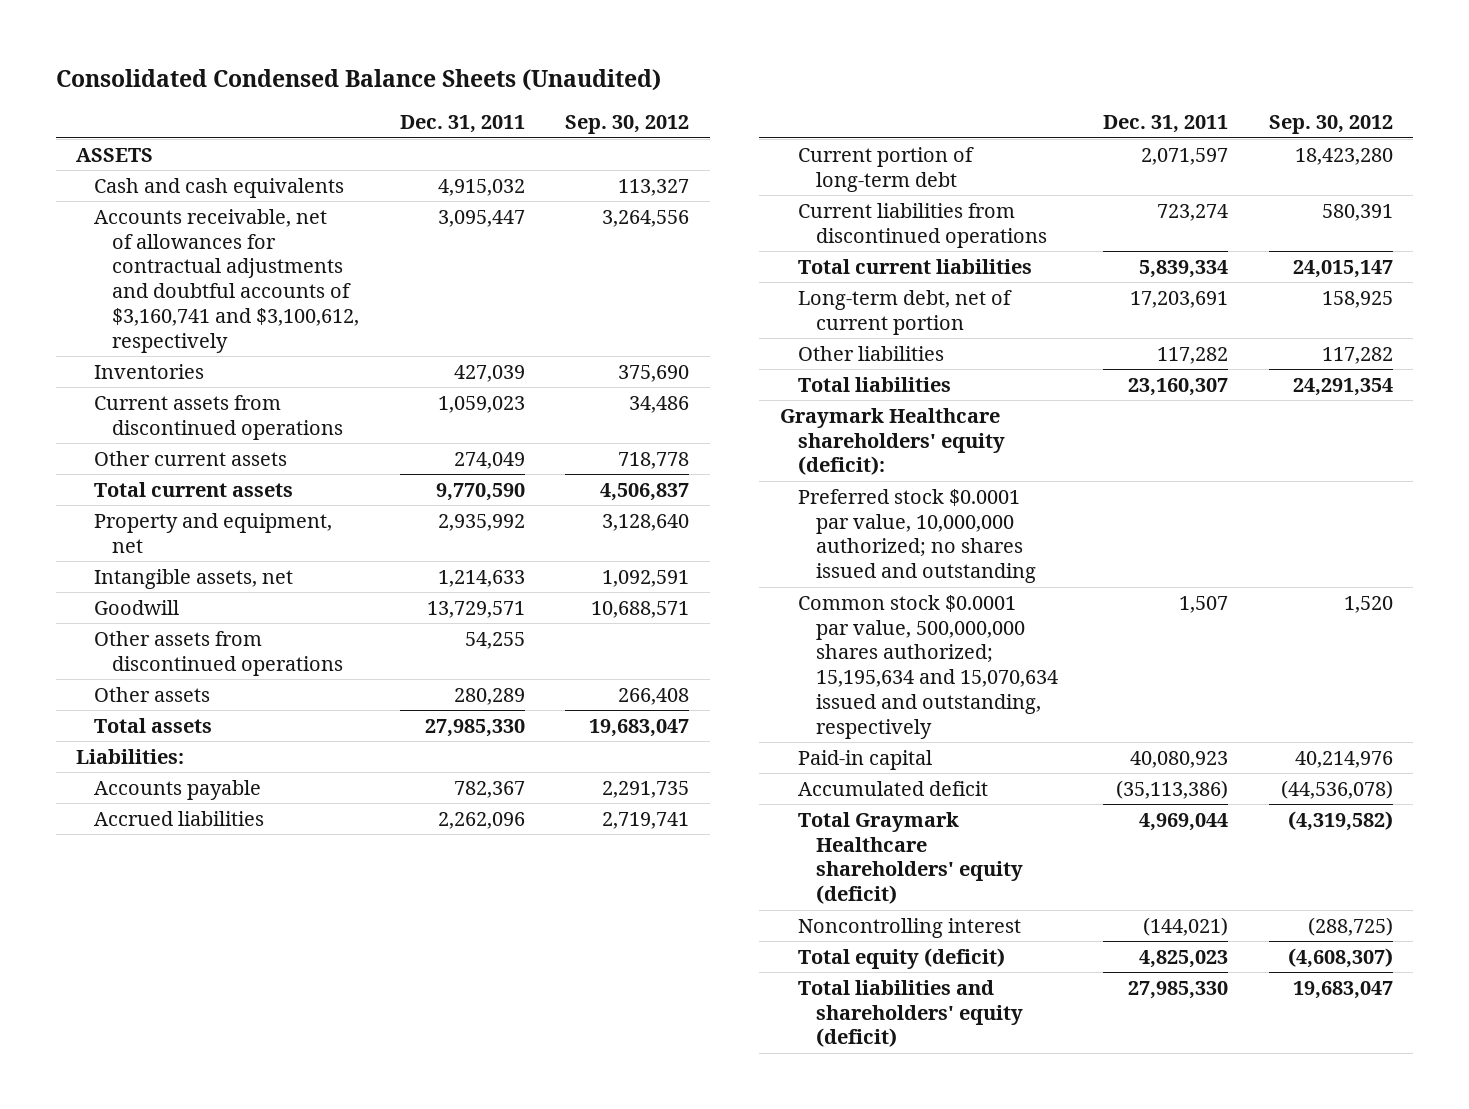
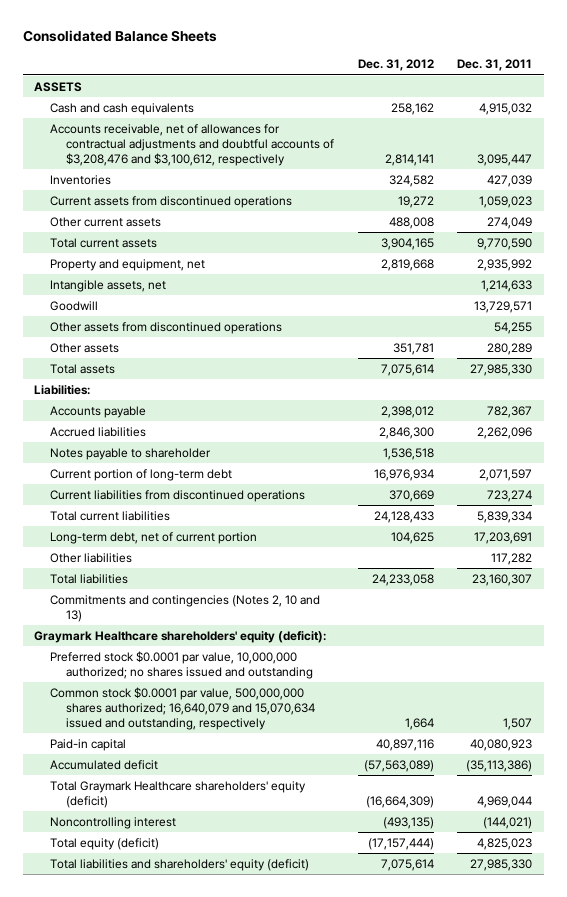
[55,68,661,91] Consolidated Condensed Balance Sheets (Unaudited) -> [22,30,217,43] Consolidated Balance Sheets
[565,115,690,135] Sep. 30, 2012 -> none
none -> [357,59,434,72] Dec. 31, 2012
[94,208,360,353] Accounts receivable, net of allowances for contractual adjustments and doubtful accounts of $3,160,741 and $3,100,612, respectively -> [50,124,335,166] Accounts receivable, net of allowances for contractual adjustments and doubtful accounts of $3,208,476 and $3,100,612, respectively
none -> [50,448,212,461] Notes payable to shareholder
none -> [50,595,321,622] Commitments and contingencies (Notes 2, 10 and 13)
[797,594,1058,739] Common stock $0.0001 par value, 500,000,000 shares authorized; 15,195,634 and 15,070,634 issued and outstanding, respectively -> [50,687,316,730] Common stock $0.0001 par value, 500,000,000 shares authorized; 16,640,079 and 15,070,634 issued and outstanding, respectively

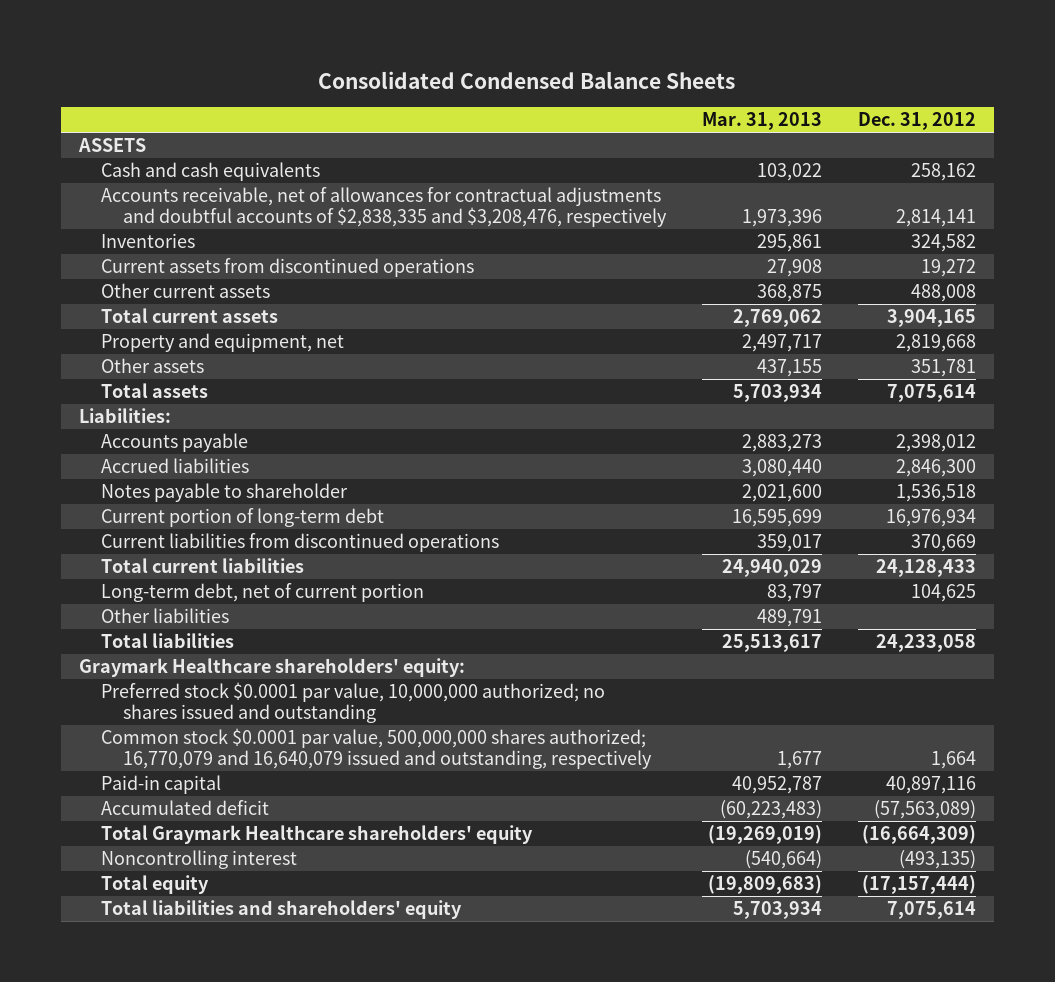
[22,30,217,43] Consolidated Balance Sheets -> [318,70,736,89] Consolidated Condensed Balance Sheets
[457,59,533,72] Dec. 31, 2011 -> none
none -> [702,112,823,131] Mar. 31, 2013
[50,124,335,166] Accounts receivable, net of allowances for contractual adjustments and doubtful accounts of $3,208,476 and $3,100,612, respectively -> [101,187,668,228] Accounts receivable, net of allowances for contractual adjustments and doubtful accounts of $2,838,335 and $3,208,476, respectively
[50,280,167,293] Intangible assets, net -> none
[50,301,99,312] Goodwill -> none
[50,322,283,335] Other assets from discontinued operations -> none
[50,595,321,622] Commitments and contingencies (Notes 2, 10 and 13) -> none
[34,631,327,644] Graymark Healthcare shareholders' equity (deficit): -> [78,658,465,678] Graymark Healthcare shareholders' equity:
[50,687,316,730] Common stock $0.0001 par value, 500,000,000 shares authorized; 16,640,079 and 15,070,634 issued and outstanding, respectively -> [101,728,653,770] Common stock $0.0001 par value, 500,000,000 shares authorized; 16,770,079 and 16,640,079 issued and outstanding, respectively
[50,781,307,808] Total Graymark Healthcare shareholders' equity (deficit) -> [101,825,534,845] Total Graymark Healthcare shareholders' equity
[50,838,160,851] Total equity (deficit) -> [101,875,210,895] Total equity
[50,859,310,872] Total liabilities and shareholders' equity (deficit) -> [101,900,463,920] Total liabilities and shareholders' equity

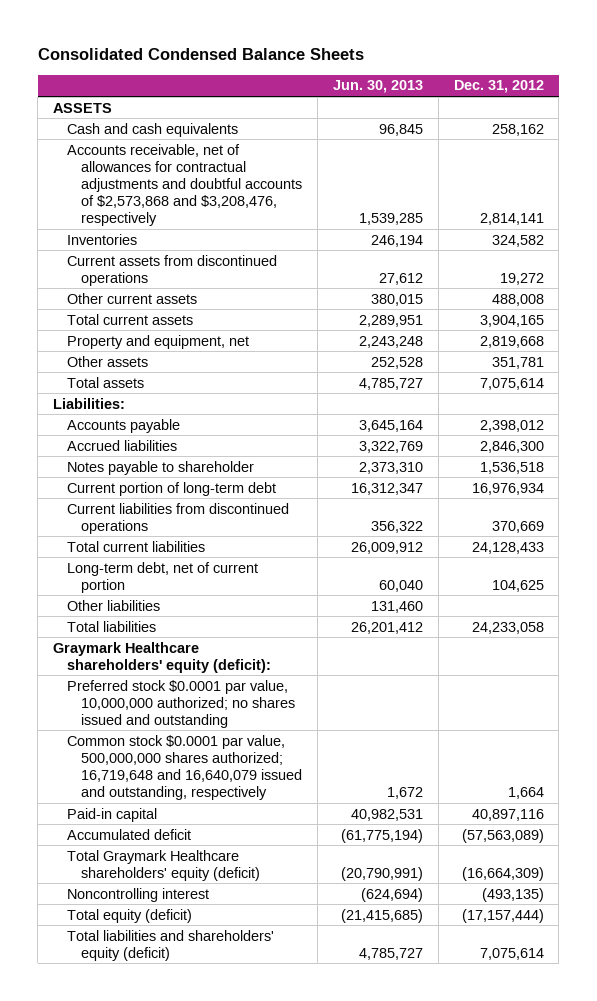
[702,112,823,131] Mar. 31, 2013 -> none
none -> [333,80,424,94] Jun. 30, 2013
[101,187,668,228] Accounts receivable, net of allowances for contractual adjustments and doubtful accounts of $2,838,335 and $3,208,476, respectively -> [67,143,303,226] Accounts receivable, net of allowances for contractual adjustments and doubtful accounts of $2,573,868 and $3,208,476, respectively
[78,658,465,678] Graymark Healthcare shareholders' equity: -> [53,641,272,673] Graymark Healthcare shareholders' equity (deficit):
[101,728,653,770] Common stock $0.0001 par value, 500,000,000 shares authorized; 16,770,079 and 16,640,079 issued and outstanding, respectively -> [67,734,303,800] Common stock $0.0001 par value, 500,000,000 shares authorized; 16,719,648 and 16,640,079 issued and outstanding, respectively
[101,825,534,845] Total Graymark Healthcare shareholders' equity -> [67,849,261,881] Total Graymark Healthcare shareholders' equity (deficit)
[101,875,210,895] Total equity -> [67,908,193,923] Total equity (deficit)
[101,900,463,920] Total liabilities and shareholders' equity -> [67,929,275,961] Total liabilities and shareholders' equity (deficit)

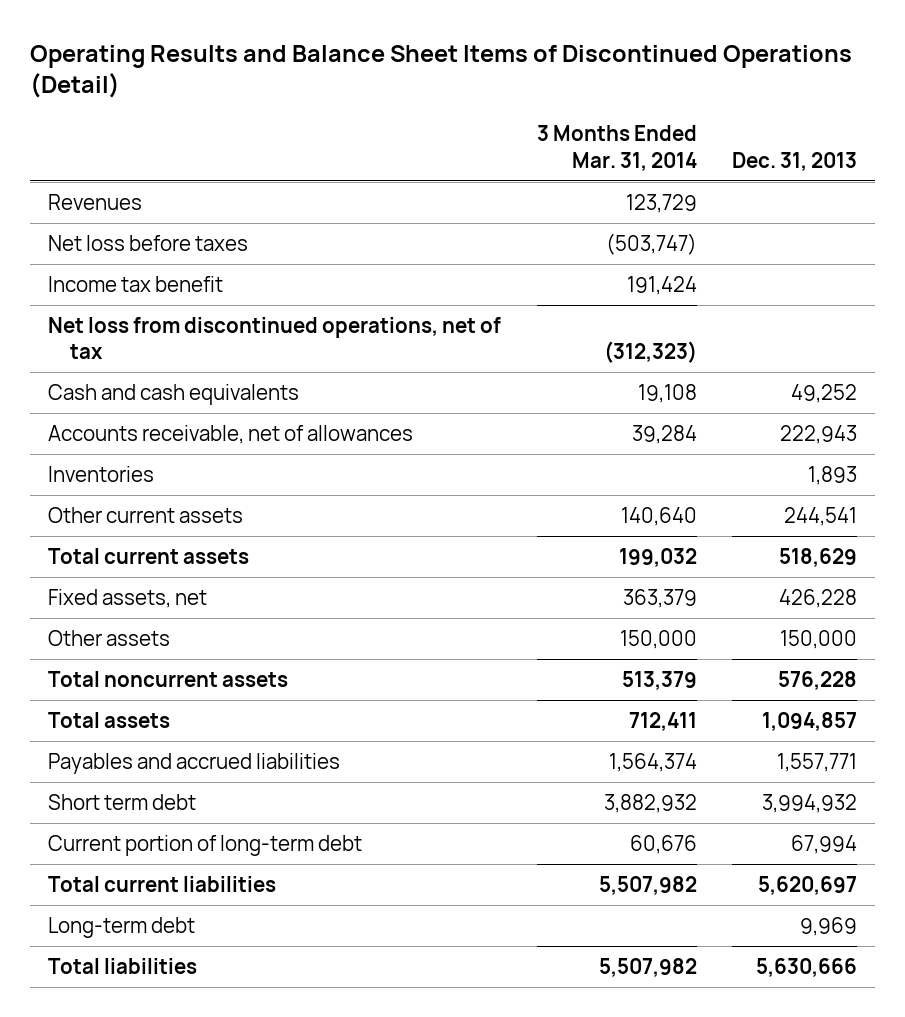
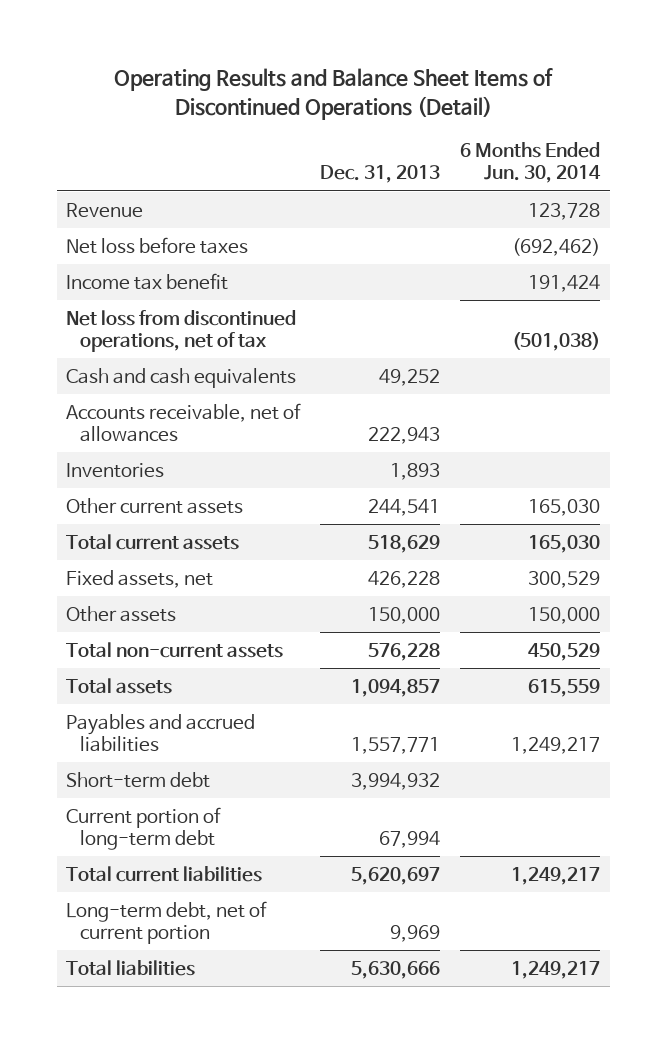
[536,125,697,171] 3 Months Ended Mar. 31, 2014 -> none
none -> [459,141,601,184] 6 Months Ended Jun. 30, 2014
[48,193,143,210] Revenues -> [66,202,144,218] Revenue
[48,670,289,687] Total noncurrent assets -> [66,641,284,658] Total non-current assets
[48,793,197,810] Short term debt -> [66,771,211,788] Short-term debt
[48,916,196,938] Long-term debt -> [66,900,268,944] Long-term debt, net of current portion

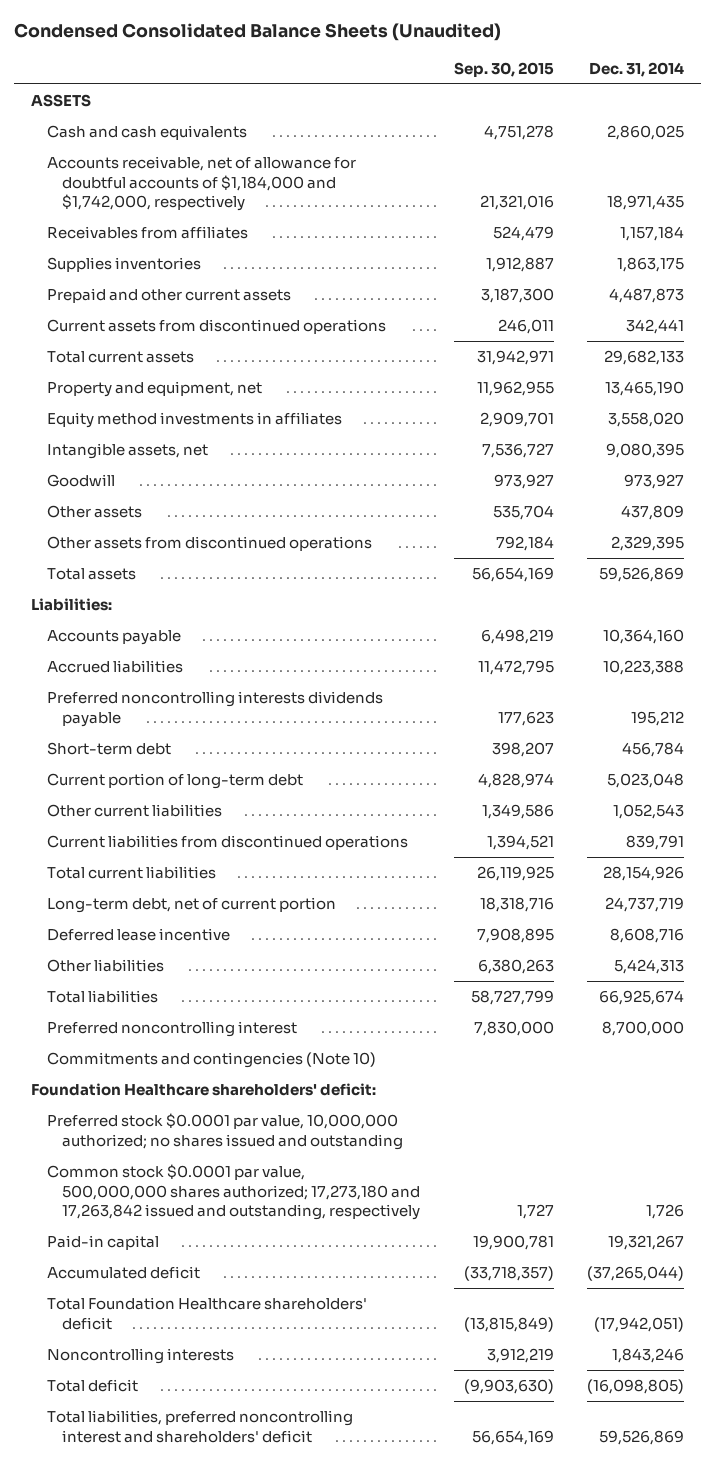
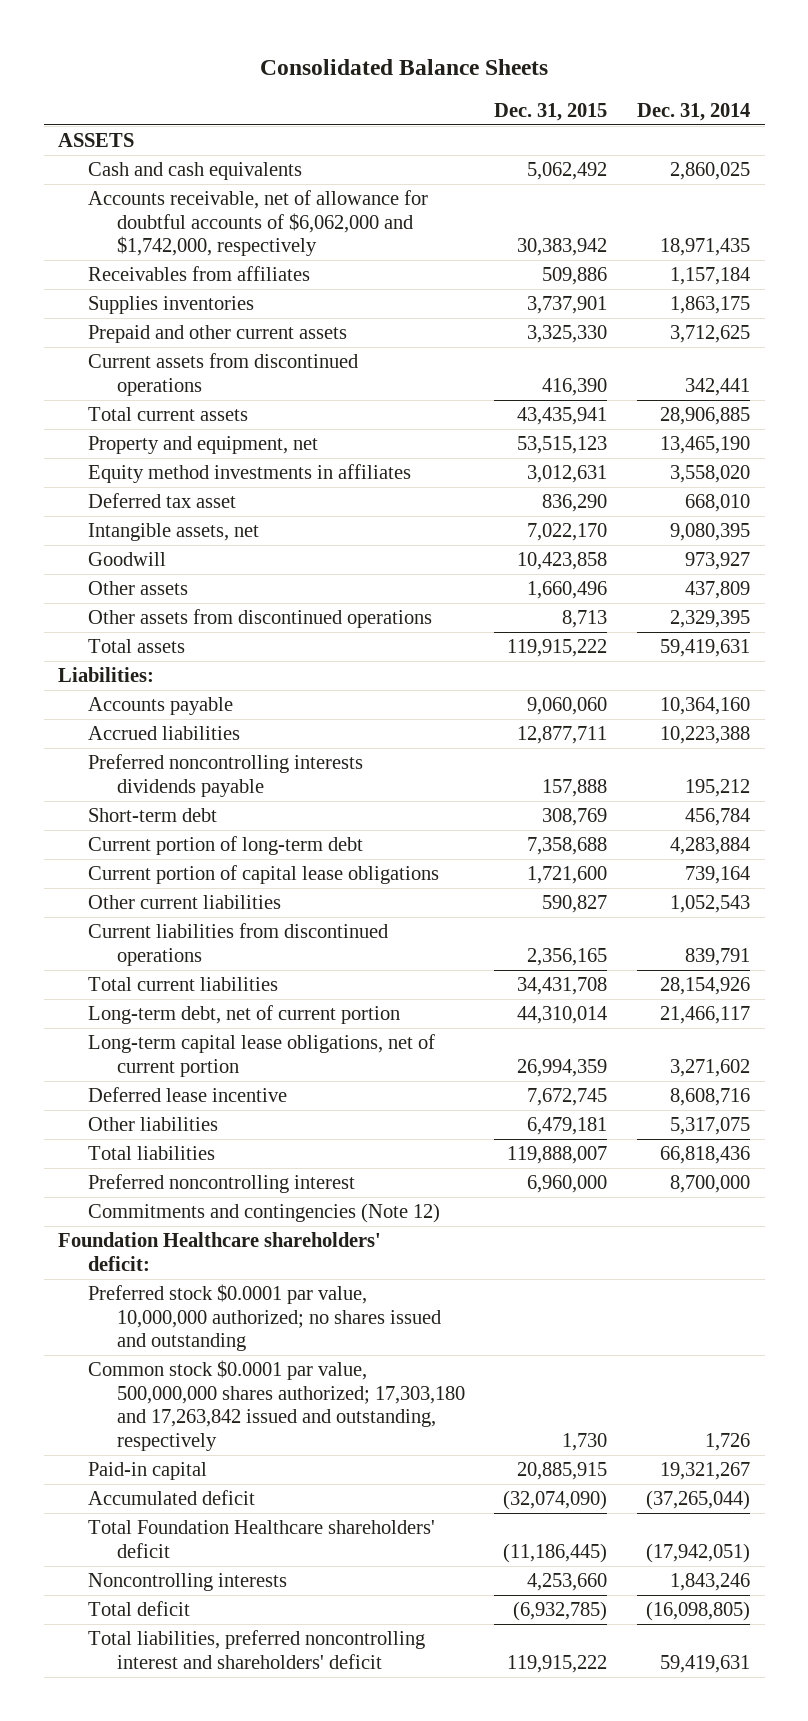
[14,23,502,42] Condensed Consolidated Balance Sheets (Unaudited) -> [260,59,549,76] Consolidated Balance Sheets
[453,61,554,77] Sep. 30, 2015 -> none
none -> [494,102,608,121] Dec. 31, 2015
[46,156,356,212] Accounts receivable, net of allowance for doubtful accounts of $1,184,000 and $1,742,000, respectively -> [87,190,428,257] Accounts receivable, net of allowance for doubtful accounts of $6,062,000 and $1,742,000, respectively
[609,288,685,304] 4,487,873 -> [669,325,750,344] 3,712,625
[604,350,685,366] 29,682,133 -> [659,407,750,426] 28,906,885
none -> [87,493,236,509] Deferred tax asset
[599,567,685,583] 59,526,869 -> [659,639,750,658] 59,419,631
[607,773,685,789] 5,023,048 -> [669,837,750,856] 4,283,884
none -> [87,865,439,885] Current portion of capital lease obligations
[605,897,685,913] 24,737,719 -> [659,1006,750,1025] 21,466,117
none -> [87,1034,435,1077] Long-term capital lease obligations, net of current portion
[614,959,685,975] 5,424,313 -> [669,1117,750,1136] 5,317,075
[599,990,685,1006] 66,925,674 -> [659,1146,750,1165] 66,818,436
[46,1052,376,1069] Commitments and contingencies (Note 10) -> [87,1203,440,1224] Commitments and contingencies (Note 12)
[46,1164,421,1221] Common stock $0.0001 par value, 500,000,000 shares authorized; 17,273,180 and 17,263,842 issued and outstanding, respectively -> [87,1360,465,1451] Common stock $0.0001 par value, 500,000,000 shares authorized; 17,303,180 and 17,263,842 issued and outstanding, respectively
[599,1429,685,1445] 59,526,869 -> [659,1654,750,1673] 59,419,631

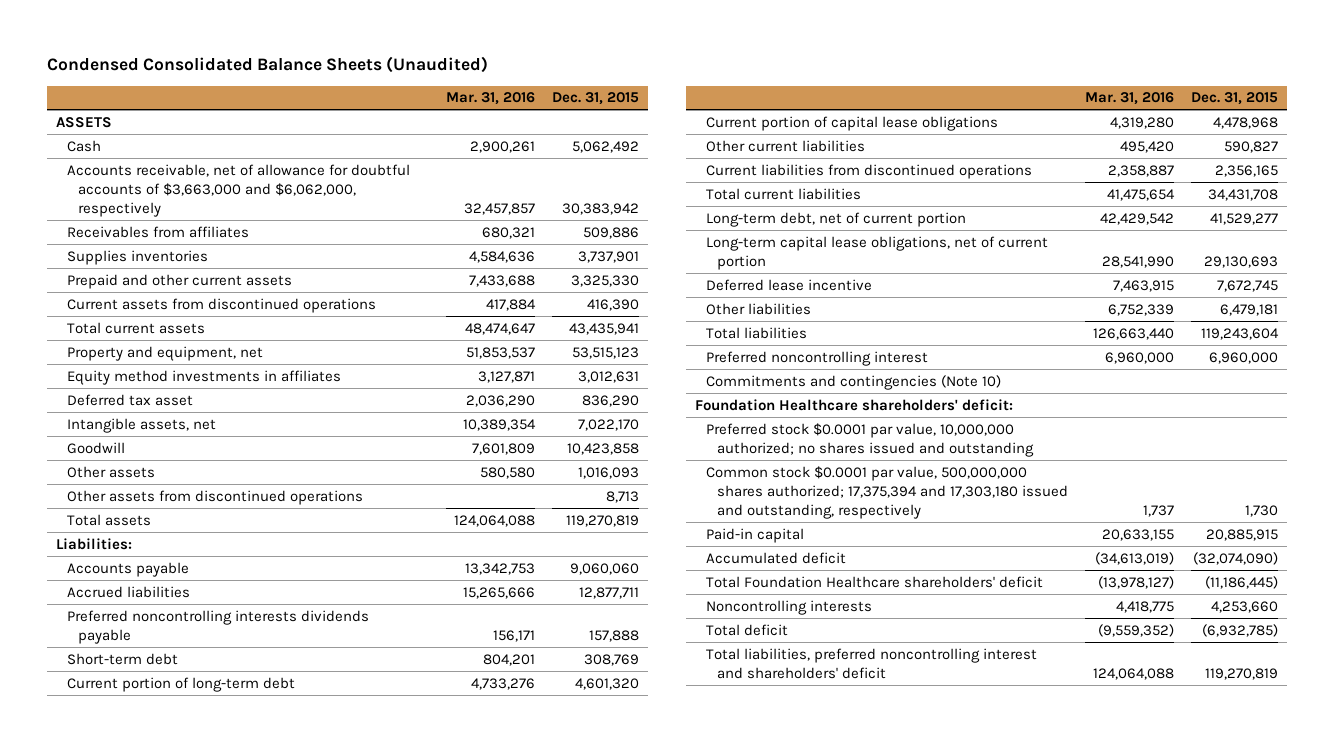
[260,59,549,76] Consolidated Balance Sheets -> [46,56,488,74] Condensed Consolidated Balance Sheets (Unaudited)
[636,102,750,121] Dec. 31, 2014 -> none
none -> [445,92,535,106] Mar. 31, 2016
[87,162,302,181] Cash and cash equivalents -> [66,139,101,152] Cash
[87,190,428,257] Accounts receivable, net of allowance for doubtful accounts of $6,062,000 and $1,742,000, respectively -> [66,163,410,217] Accounts receivable, net of allowance for doubtful accounts of $3,663,000 and $6,062,000, respectively
[527,581,608,600] 1,660,496 -> [578,466,640,479] 1,016,093
[507,639,608,658] 119,915,222 -> [566,514,640,527] 119,270,819
[527,837,608,856] 7,358,688 -> [575,677,640,690] 4,601,320
[527,866,608,885] 1,721,600 -> [1213,116,1279,129] 4,478,968
[517,1006,608,1025] 44,310,014 -> [1210,212,1279,225] 41,529,277
[517,1058,608,1077] 26,994,359 -> [1204,255,1279,268] 29,130,693
[507,1146,608,1165] 119,888,007 -> [1201,327,1280,340] 119,243,604
[87,1203,440,1224] Commitments and contingencies (Note 12) -> [705,374,1001,390] Commitments and contingencies (Note 10)
[87,1360,465,1451] Common stock $0.0001 par value, 500,000,000 shares authorized; 17,303,180 and 17,263,842 issued and outstanding, respectively -> [705,465,1068,519] Common stock $0.0001 par value, 500,000,000 shares authorized; 17,375,394 and 17,303,180 issued and outstanding, respectively
[507,1654,608,1673] 119,915,222 -> [1205,667,1279,680] 119,270,819

